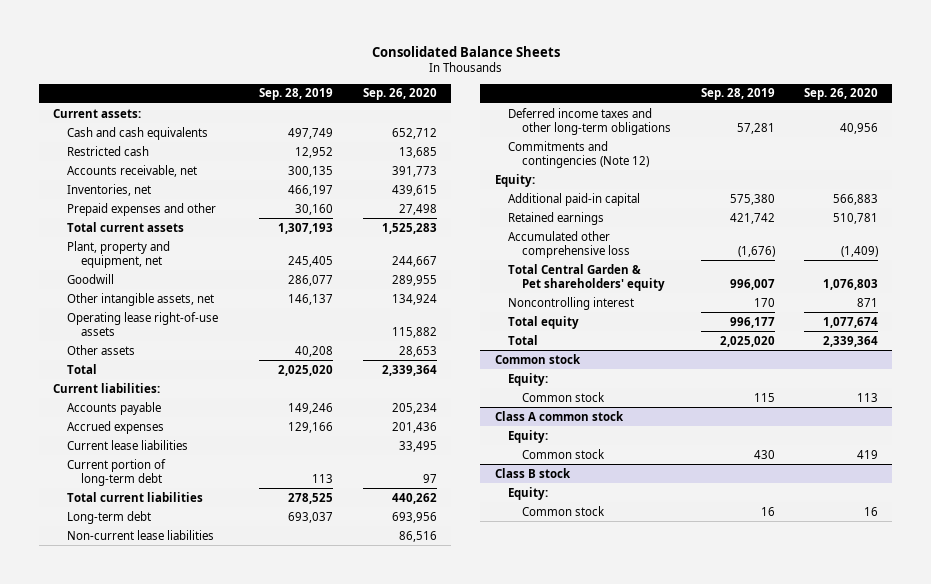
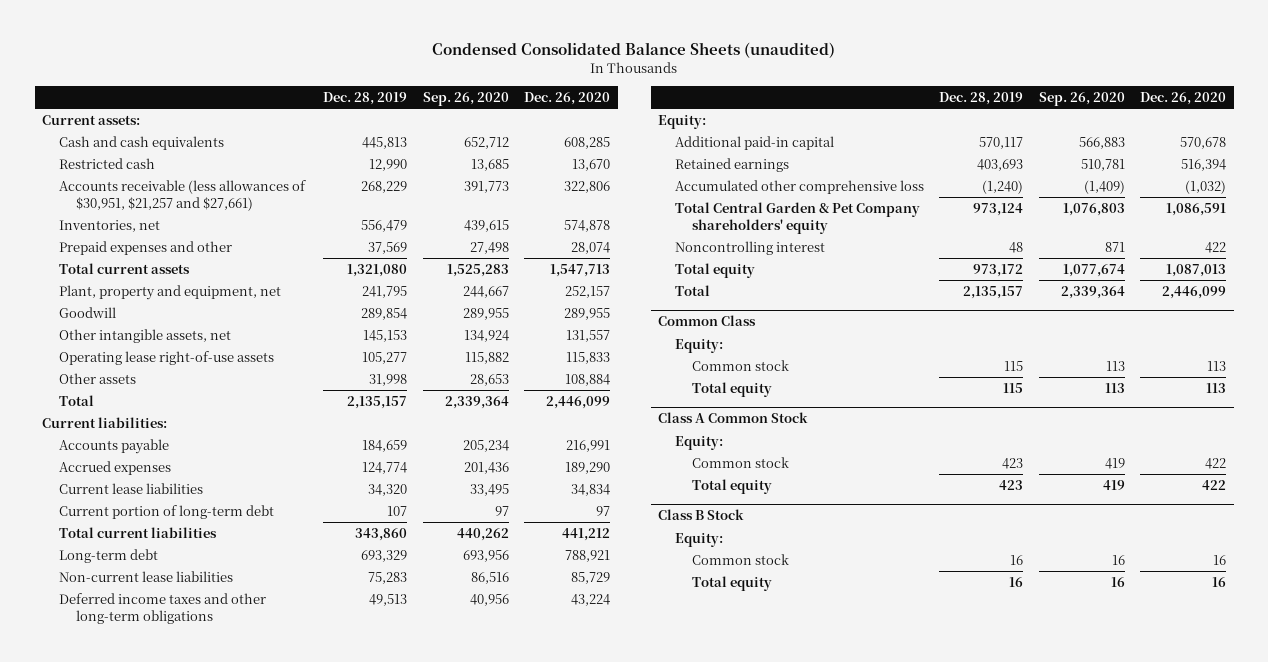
[371,45,560,57] Consolidated Balance Sheets -> [432,41,836,58] Condensed Consolidated Balance Sheets (unaudited)
[259,88,334,101] Sep. 28, 2019 -> none
none -> [323,91,408,105] Dec. 28, 2019
none -> [524,91,611,105] Dec. 26, 2020
[67,164,198,177] Accounts receivable, net -> [59,179,307,211] Accounts receivable (less allowances of $30,951, $21,257 and $27,661)
[508,140,650,168] Commitments and contingencies (Note 12) -> none
[508,263,666,291] Total Central Garden & Pet shareholders' equity -> [675,201,921,234] Total Central Garden & Pet Company shareholders' equity
[494,353,581,364] Common stock -> [658,315,757,327] Common Class
none -> [691,381,772,397] Total equity
[494,410,624,421] Class A common stock -> [658,412,809,424] Class A Common Stock
none -> [691,478,772,494] Total equity
[494,467,571,478] Class B stock -> [658,509,745,521] Class B Stock
none -> [691,575,772,591] Total equity

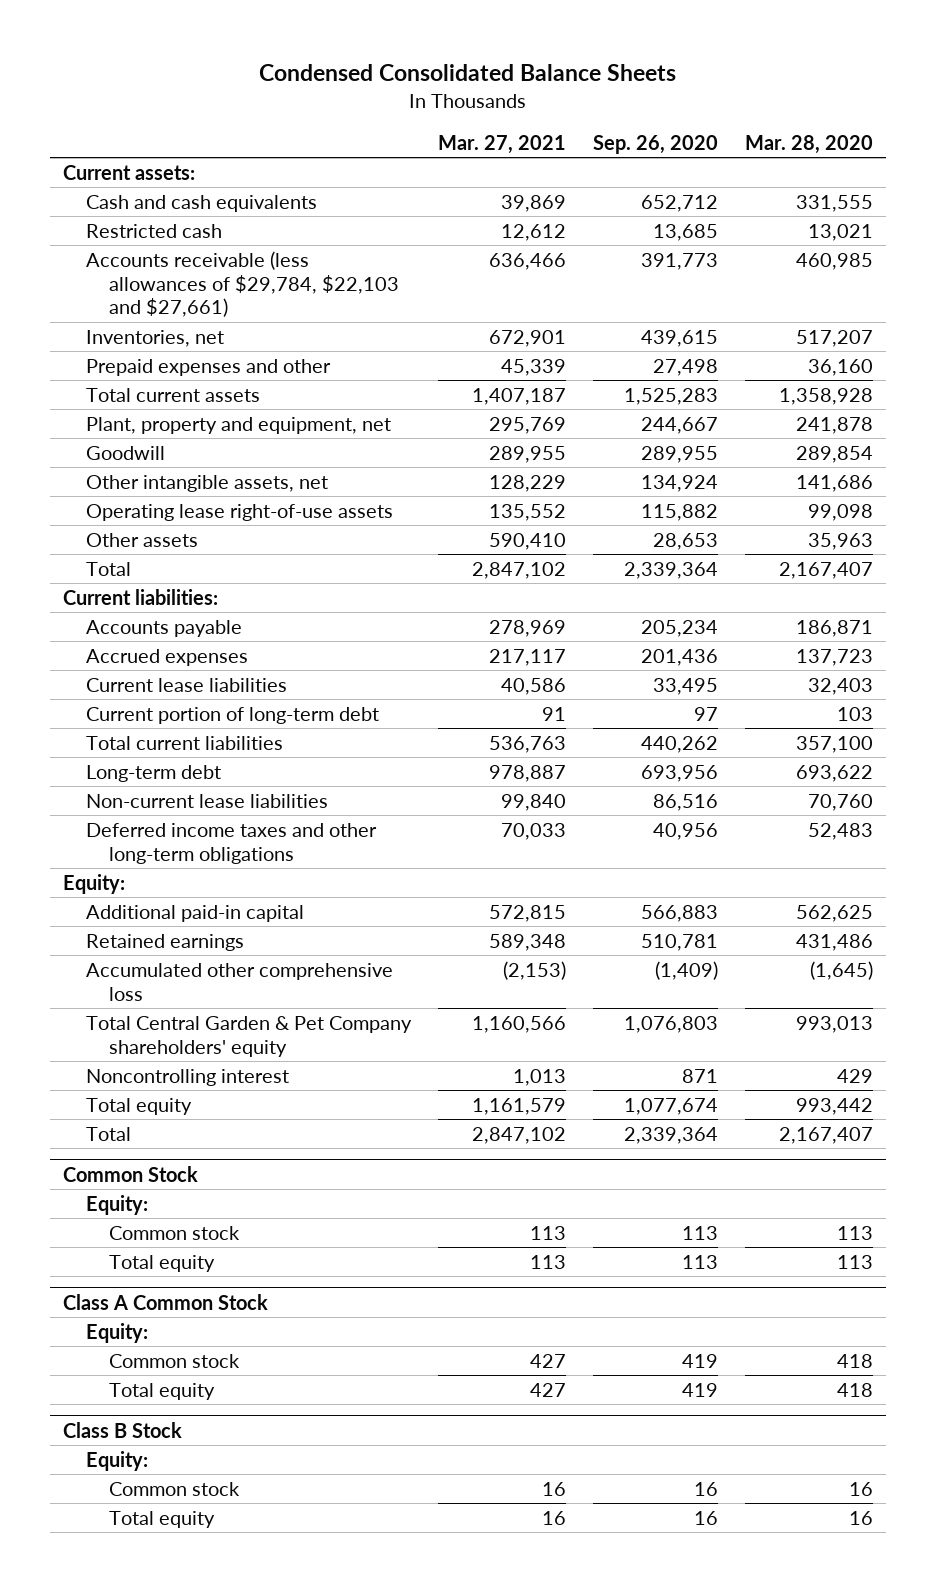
[432,41,836,58] Condensed Consolidated Balance Sheets (unaudited) -> [259,63,677,81] Condensed Consolidated Balance Sheets
[323,91,408,105] Dec. 28, 2019 -> none
[524,91,611,105] Dec. 26, 2020 -> none
none -> [438,134,567,154] Mar. 27, 2021
none -> [744,134,873,154] Mar. 28, 2020
[59,179,307,211] Accounts receivable (less allowances of $30,951, $21,257 and $27,661) -> [86,250,400,318] Accounts receivable (less allowances of $29,784, $22,103 and $27,661)
[658,315,757,327] Common Class -> [63,1165,199,1182] Common Stock

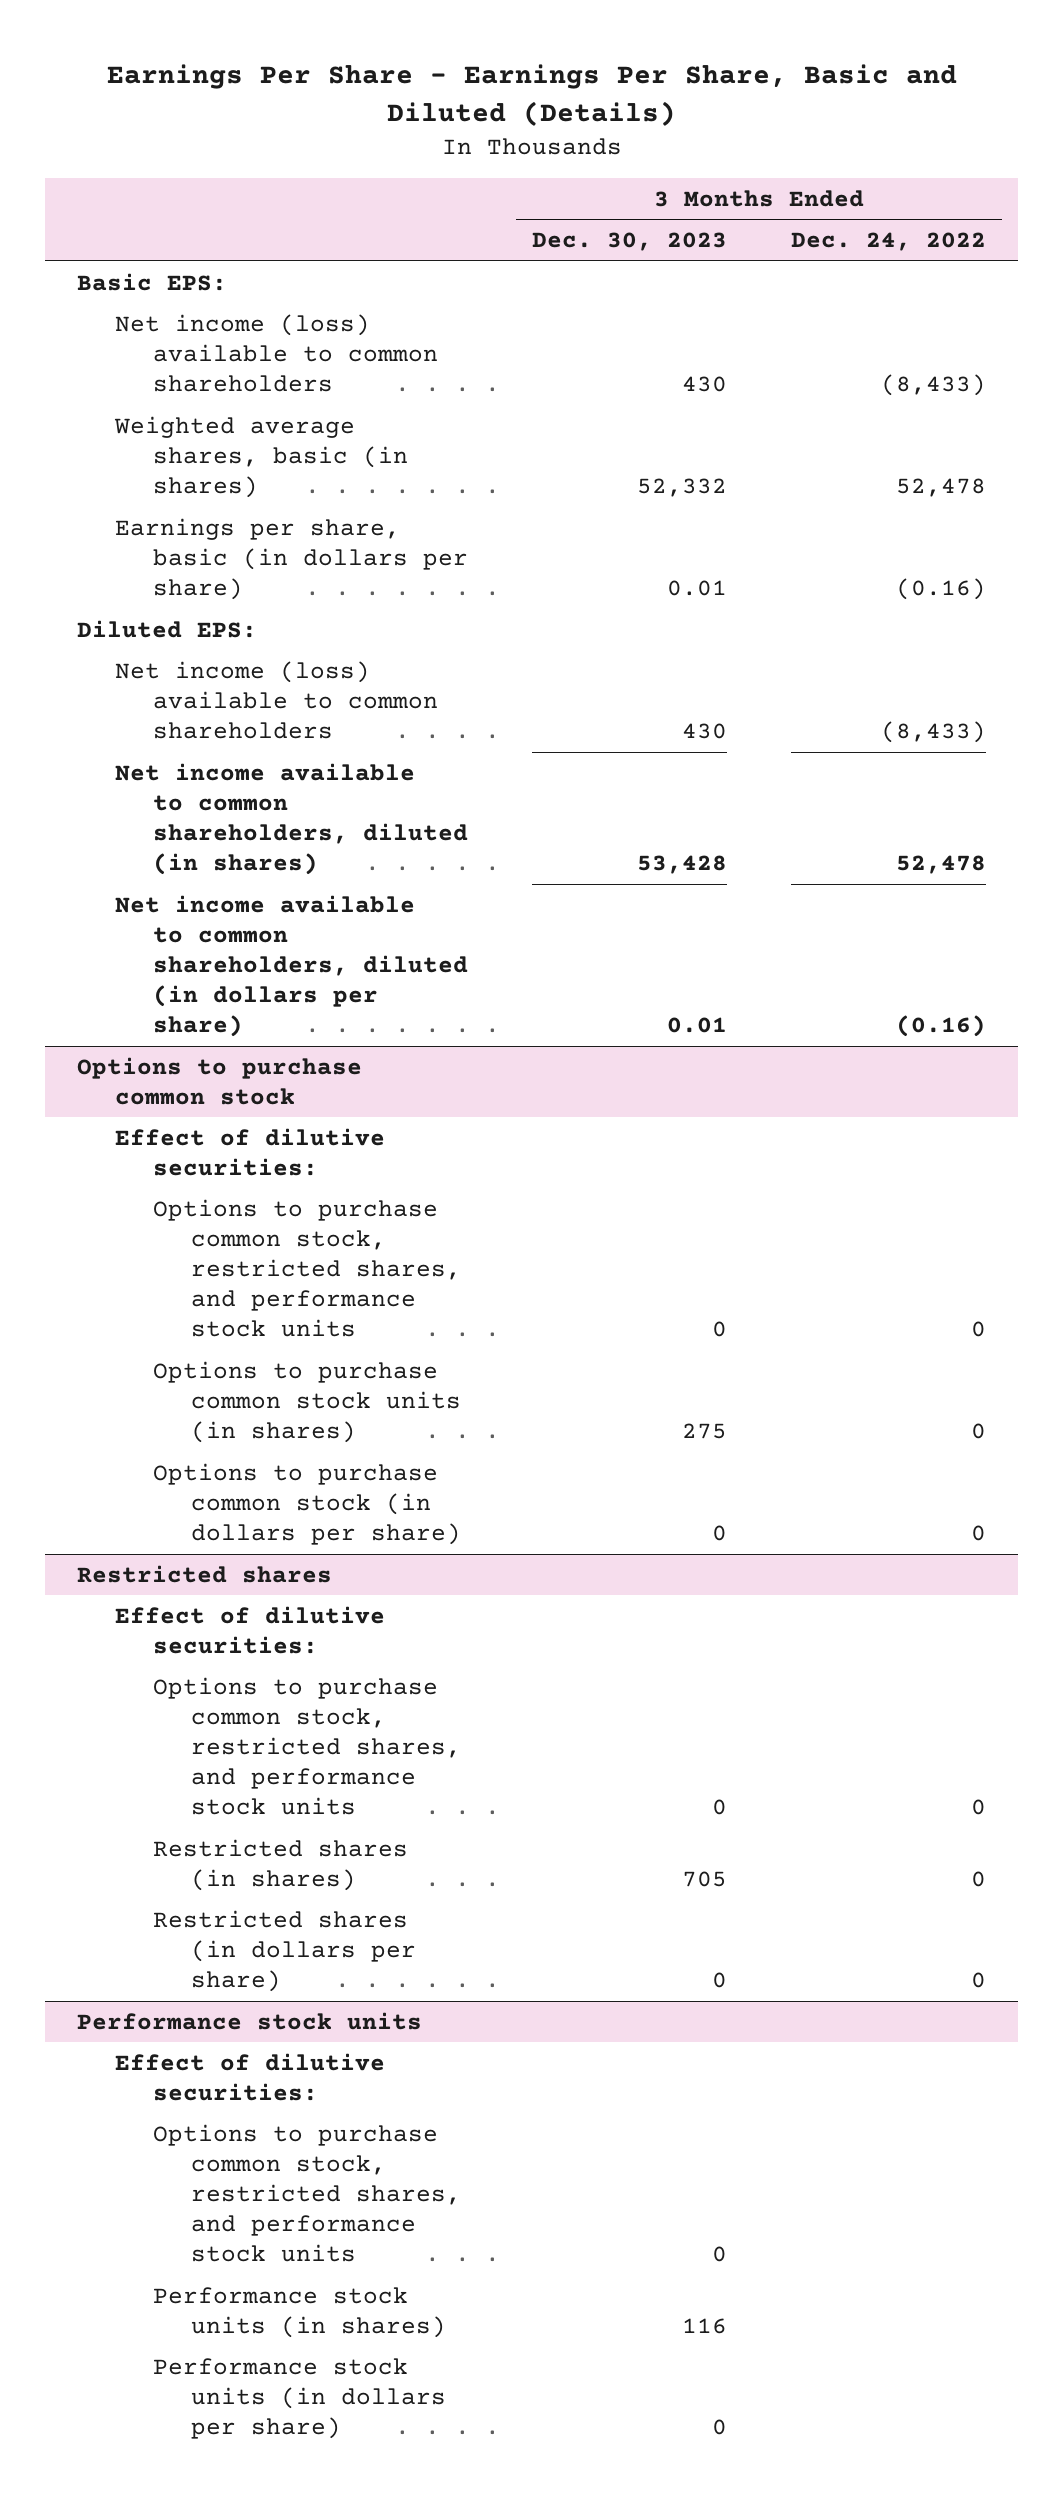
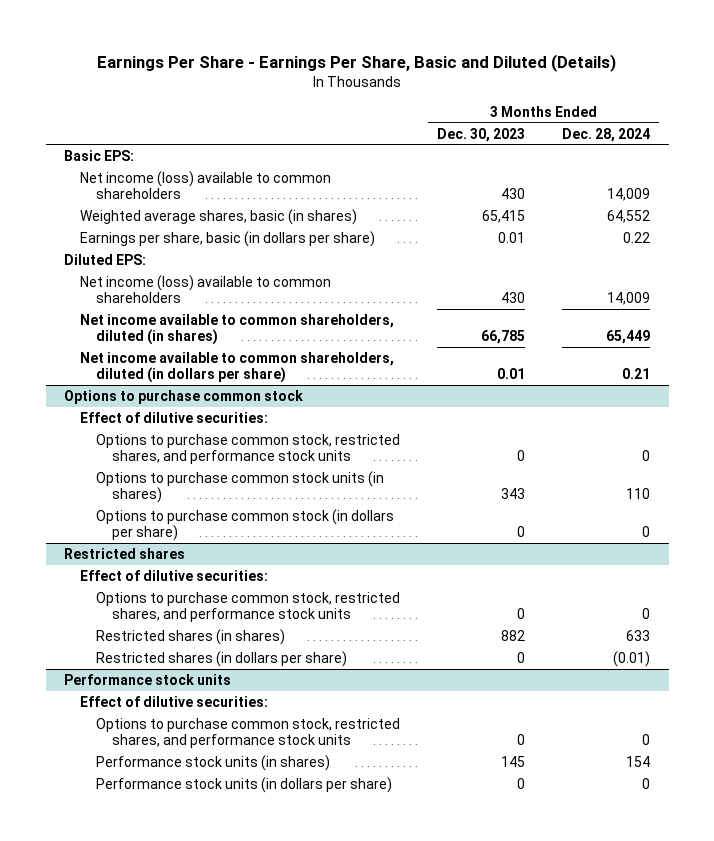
[791,231,987,251] Dec. 24, 2022 -> none
none -> [562,127,651,142] Dec. 28, 2024
[637,478,728,498] 52,332 -> [482,209,526,223] 65,415
[637,855,728,875] 53,428 -> [481,330,526,345] 66,785
[682,1423,728,1440] 275 -> [501,488,526,500] 343
[682,1870,728,1887] 705 -> [501,629,526,641] 882
[682,2317,728,2334] 116 -> [501,755,526,767] 145

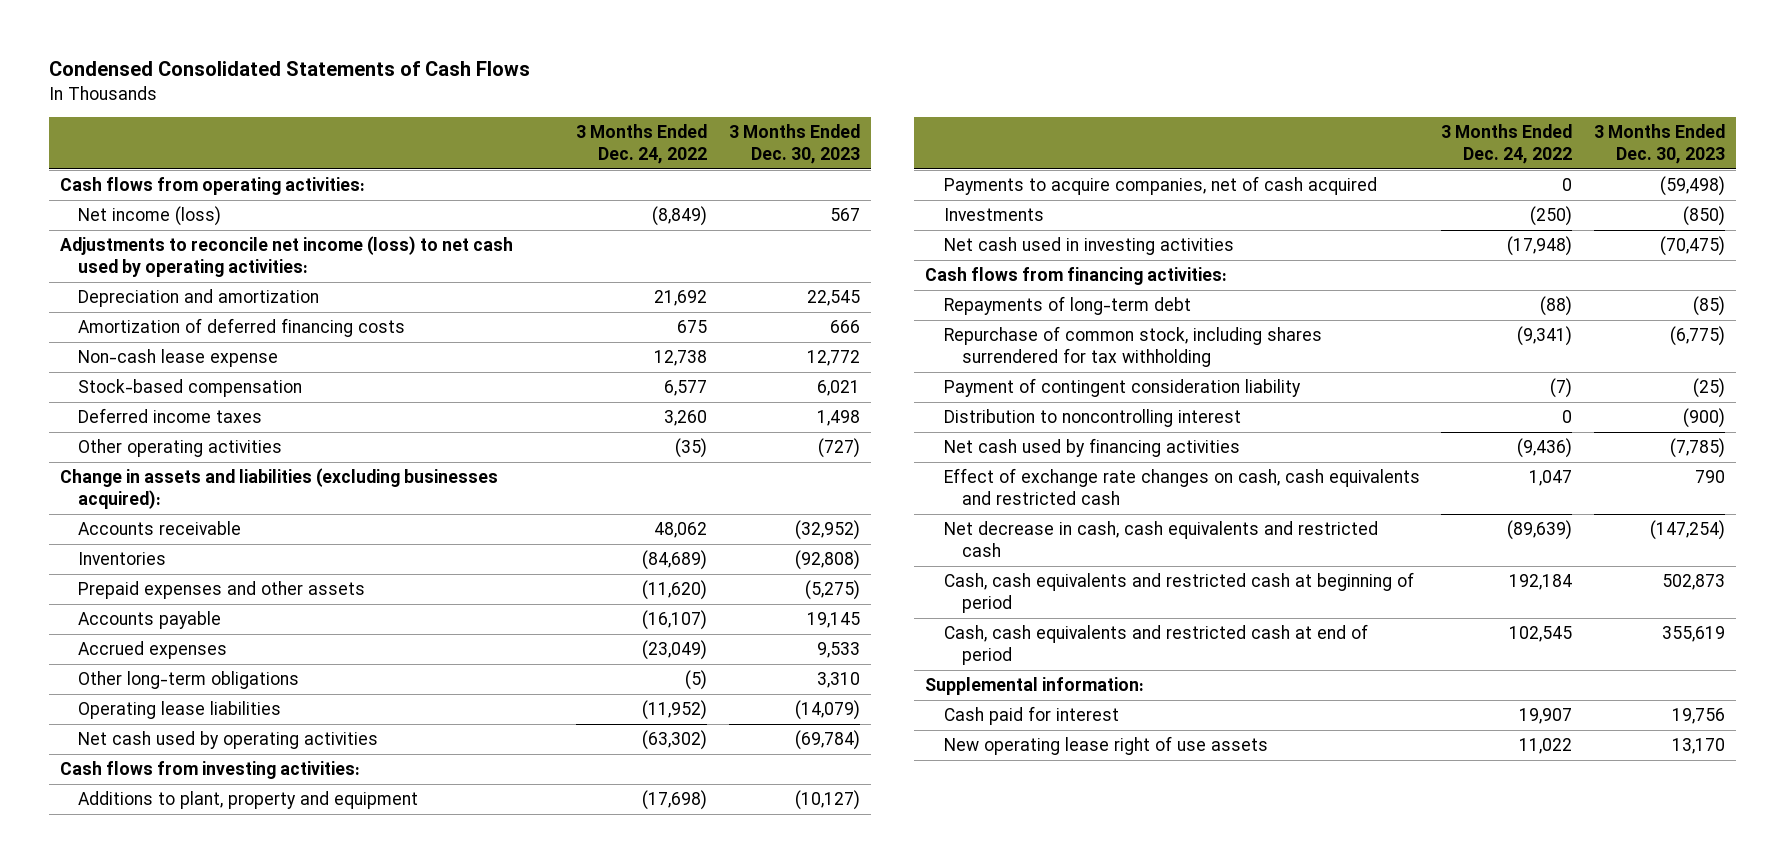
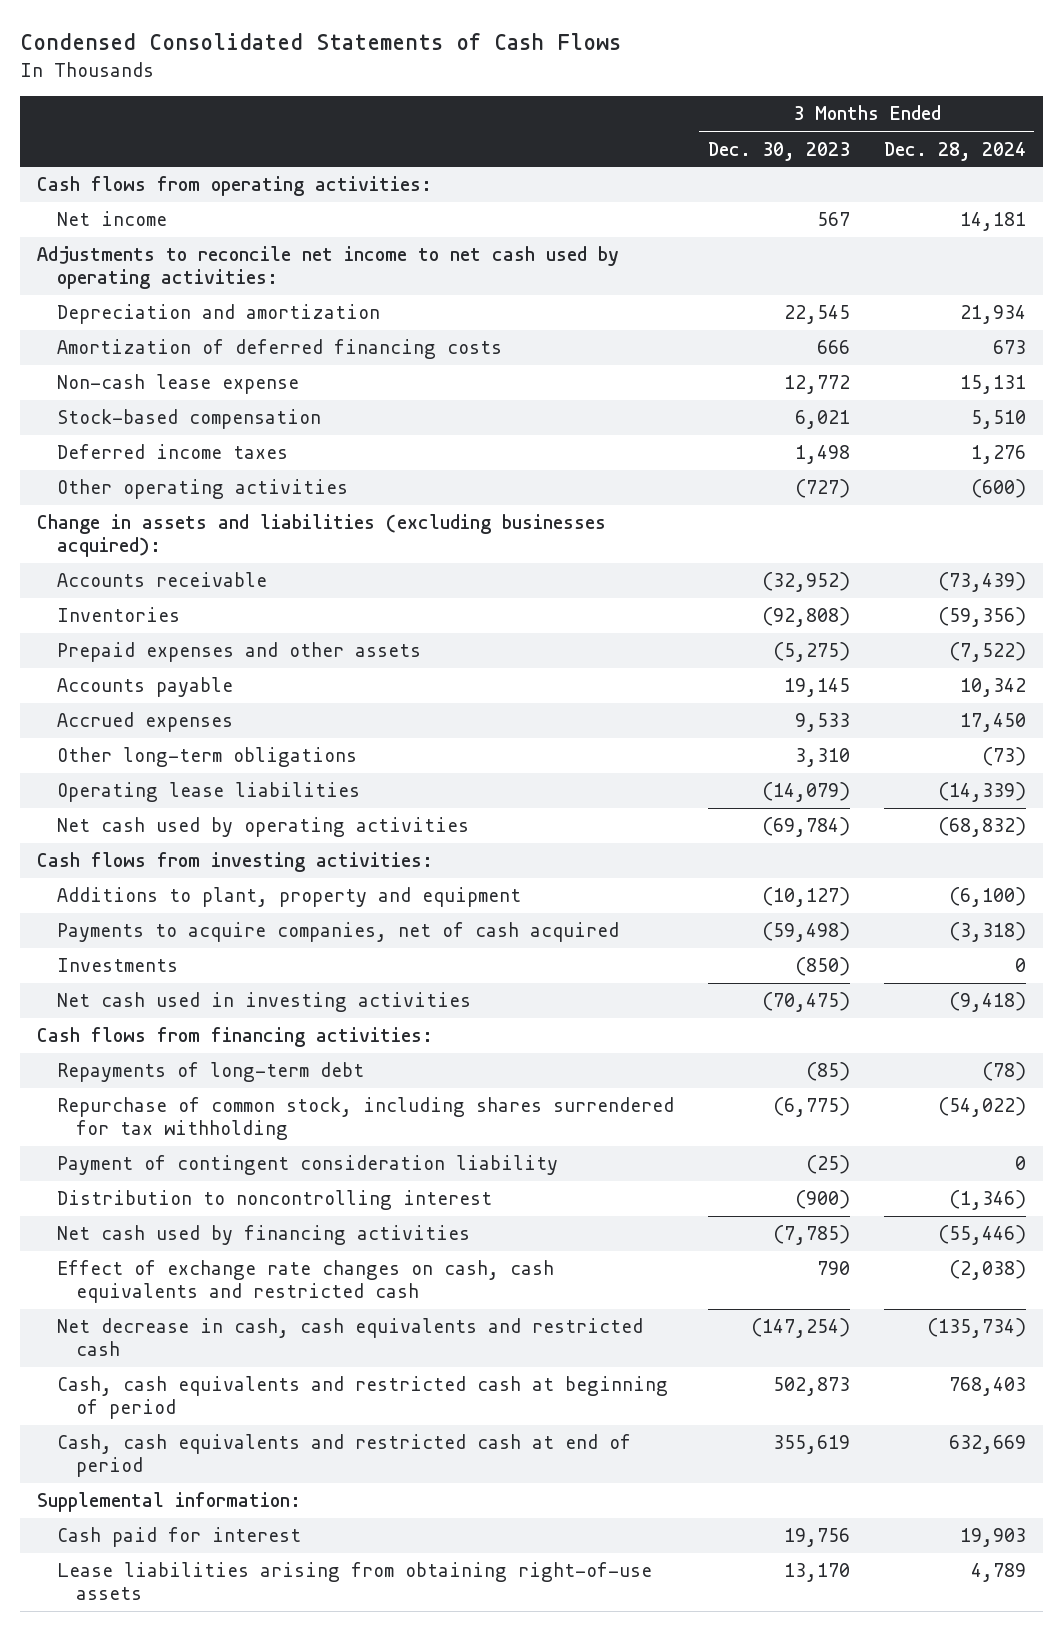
[576,124,708,165] 3 Months Ended Dec. 24, 2022 -> none
none -> [883,141,1026,161] Dec. 28, 2024
[78,206,222,227] Net income (loss) -> [56,211,167,227] Net income
[60,236,514,277] Adjustments to reconcile net income (loss) to net cash used by operating activities: -> [37,246,620,290] Adjustments to reconcile net income to net cash used by operating activities:
[943,736,1268,756] New operating lease right of use assets -> [56,1562,652,1601] Lease liabilities arising from obtaining right-of-use assets

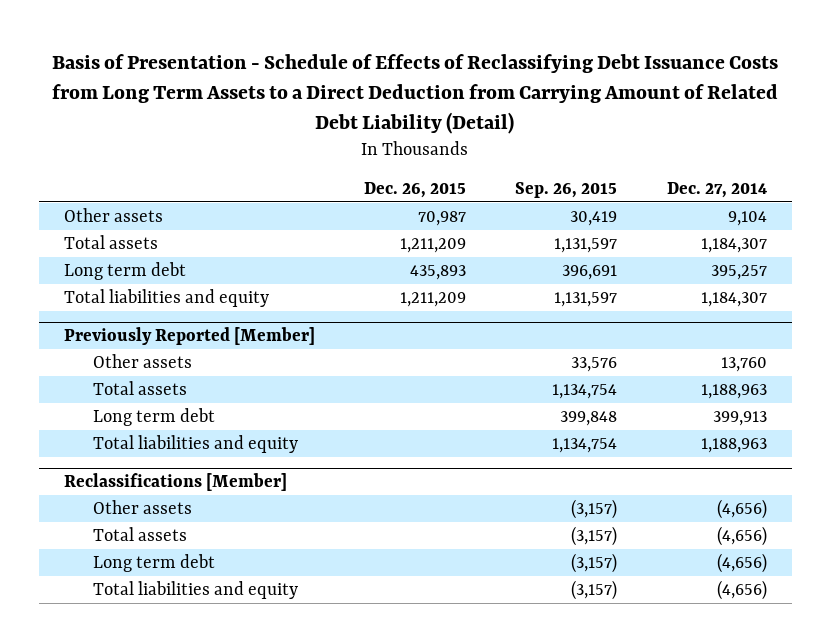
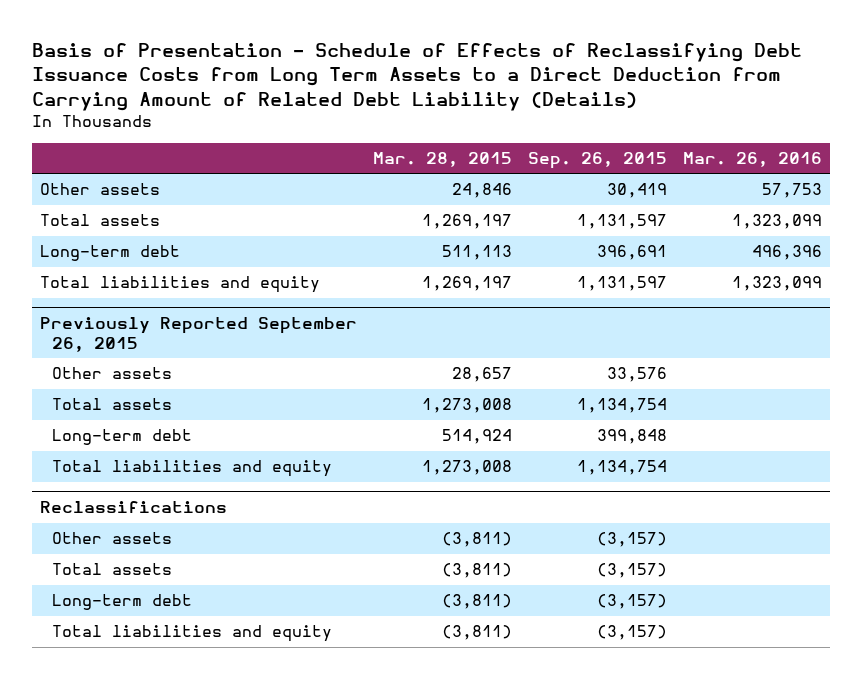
[52,54,779,135] Basis of Presentation - Schedule of Effects of Reclassifying Debt Issuance Costs from Long Term Assets to a Direct Deduction from Carrying Amount of Related Debt Liability (Detail) -> [32,42,803,111] Basis of Presentation - Schedule of Effects of Reclassifying Debt Issuance Costs from Long Term Assets to a Direct Deduction from Carrying Amount of Related Debt Liability (Details)
[364,181,467,198] Dec. 26, 2015 -> none
[666,181,767,198] Dec. 27, 2014 -> none
none -> [373,152,513,168] Mar. 28, 2015
none -> [683,152,823,168] Mar. 26, 2016
[63,262,186,281] Long term debt -> [40,245,181,262] Long-term debt
[63,327,315,346] Previously Reported [Member] -> [40,317,358,353] Previously Reported September 26, 2015
[93,408,216,427] Long term debt -> [52,429,193,446] Long-term debt
[63,473,287,492] Reclassifications [Member] -> [40,501,228,514] Reclassifications
[93,554,216,573] Long term debt -> [52,594,193,611] Long-term debt

